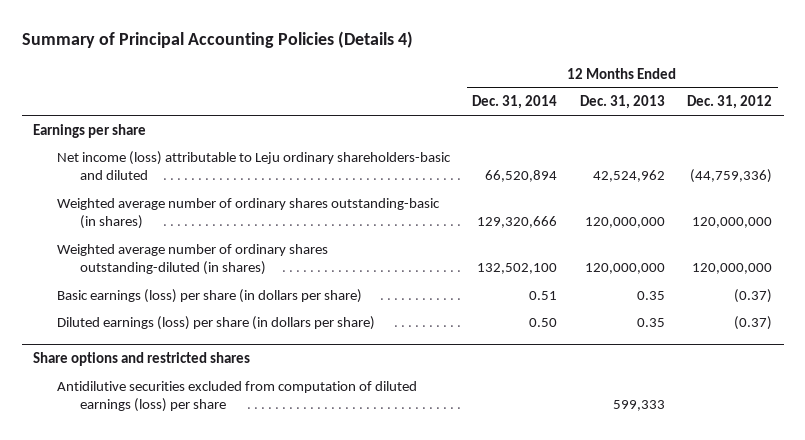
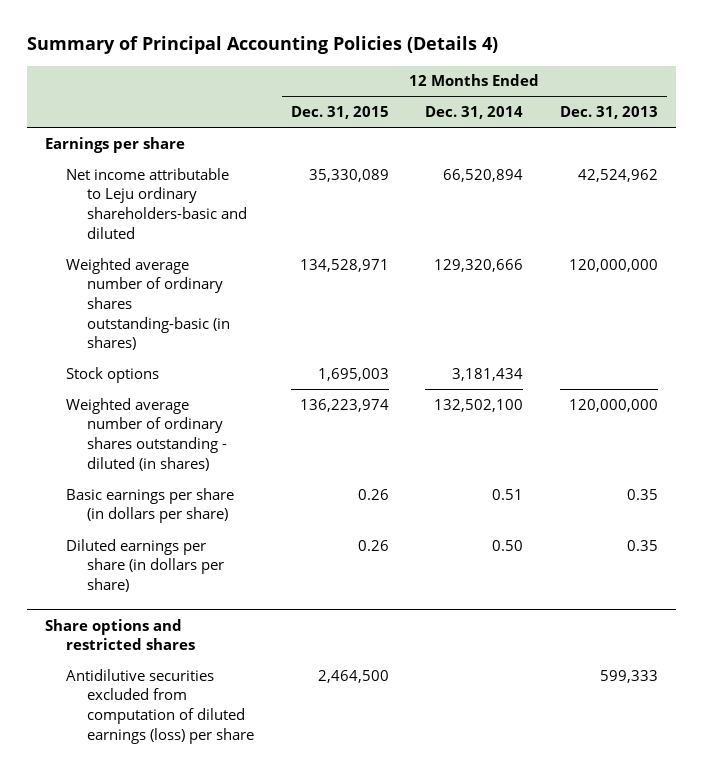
[687,95,773,110] Dec. 31, 2012 -> none
none -> [290,106,389,120] Dec. 31, 2015
[56,150,451,181] Net income (loss) attributable to Leju ordinary shareholders-basic and diluted -> [66,167,248,239] Net income attributable to Leju ordinary shareholders-basic and diluted
none -> [66,366,160,383] Stock options
[56,243,328,276] Weighted average number of ordinary shares outstanding-diluted (in shares) -> [66,397,228,471] Weighted average number of ordinary shares outstanding - diluted (in shares)
[56,288,362,303] Basic earnings (loss) per share (in dollars per share) -> [66,487,235,524] Basic earnings per share (in dollars per share)
[56,315,375,330] Diluted earnings (loss) per share (in dollars per share) -> [66,538,225,593] Diluted earnings per share (in dollars per share)

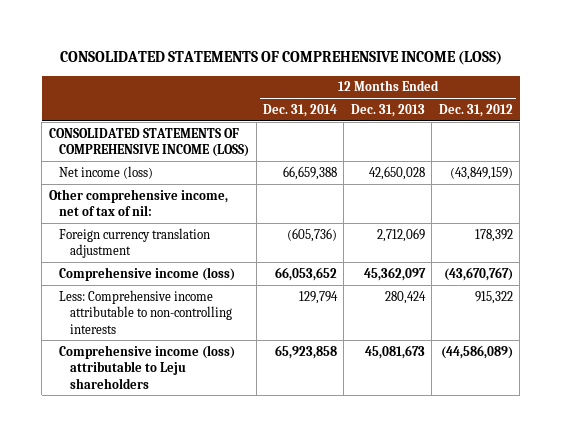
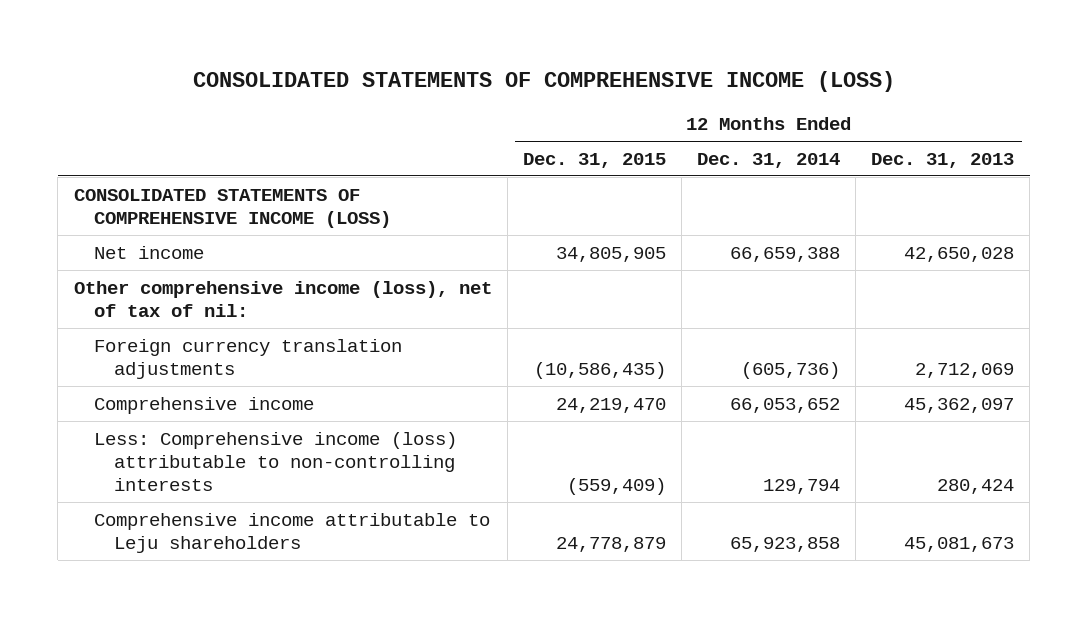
[438,103,513,117] Dec. 31, 2012 -> none
none -> [522,152,666,168] Dec. 31, 2015
[59,165,154,179] Net income (loss) -> [93,245,204,259] Net income
[48,188,228,217] Other comprehensive income, net of tax of nil: -> [73,280,492,317] Other comprehensive income (loss), net of tax of nil:
[59,227,211,259] Foreign currency translation adjustment -> [93,338,402,379] Foreign currency translation adjustments
[59,266,236,281] Comprehensive income (loss) -> [93,396,314,414] Comprehensive income
[59,289,232,334] Less: Comprehensive income attributable to non-controlling interests -> [93,431,457,491] Less: Comprehensive income (loss) attributable to non-controlling interests
[59,344,236,389] Comprehensive income (loss) attributable to Leju shareholders -> [93,512,490,553] Comprehensive income attributable to Leju shareholders

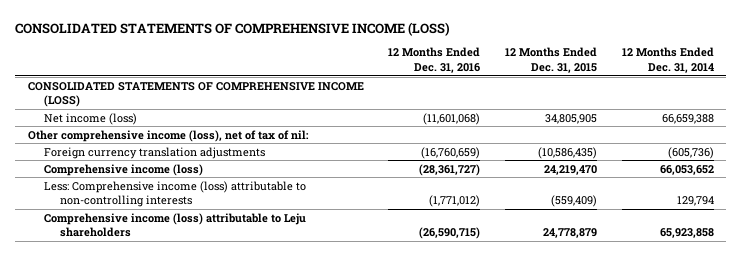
[871,152,1015,168] Dec. 31, 2013 -> none
none -> [388,47,481,73] 12 Months Ended Dec. 31, 2016
[93,245,204,259] Net income -> [43,112,137,125] Net income (loss)
[93,396,314,414] Comprehensive income -> [43,163,203,176] Comprehensive income (loss)
[93,512,490,553] Comprehensive income attributable to Leju shareholders -> [43,212,306,238] Comprehensive income (loss) attributable to Leju shareholders

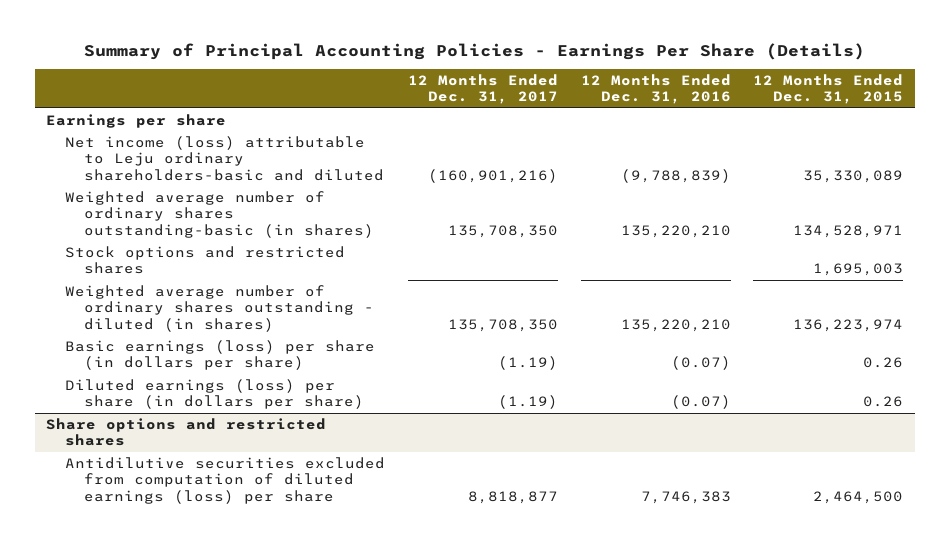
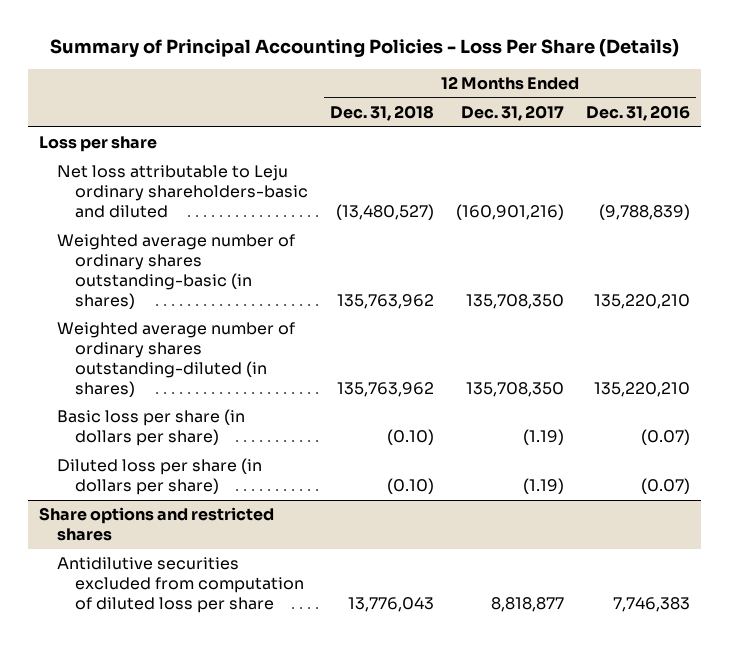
[83,42,865,60] Summary of Principal Accounting Policies - Earnings Per Share (Details) -> [49,38,679,57] Summary of Principal Accounting Policies - Loss Per Share (Details)
[753,73,904,105] 12 Months Ended Dec. 31, 2015 -> none
none -> [329,104,434,121] Dec. 31, 2018
[46,113,227,128] Earnings per share -> [39,136,158,153] Loss per share
[65,135,384,182] Net income (loss) attributable to Leju ordinary shareholders-basic and diluted -> [57,165,308,218] Net loss attributable to Leju ordinary shareholders-basic and diluted
[65,245,346,275] Stock options and restricted shares -> none
[65,284,374,333] Weighted average number of ordinary shares outstanding - diluted (in shares) -> [57,322,296,397] Weighted average number of ordinary shares outstanding-diluted (in shares)
[65,339,376,371] Basic earnings (loss) per share (in dollars per share) -> [57,409,246,447] Basic loss per share (in dollars per share)
[65,378,364,410] Diluted earnings (loss) per share (in dollars per share) -> [57,458,263,496] Diluted loss per share (in dollars per share)
[65,456,386,505] Antidilutive securities excluded from computation of diluted earnings (loss) per share -> [57,557,304,613] Antidilutive securities excluded from computation of diluted loss per share

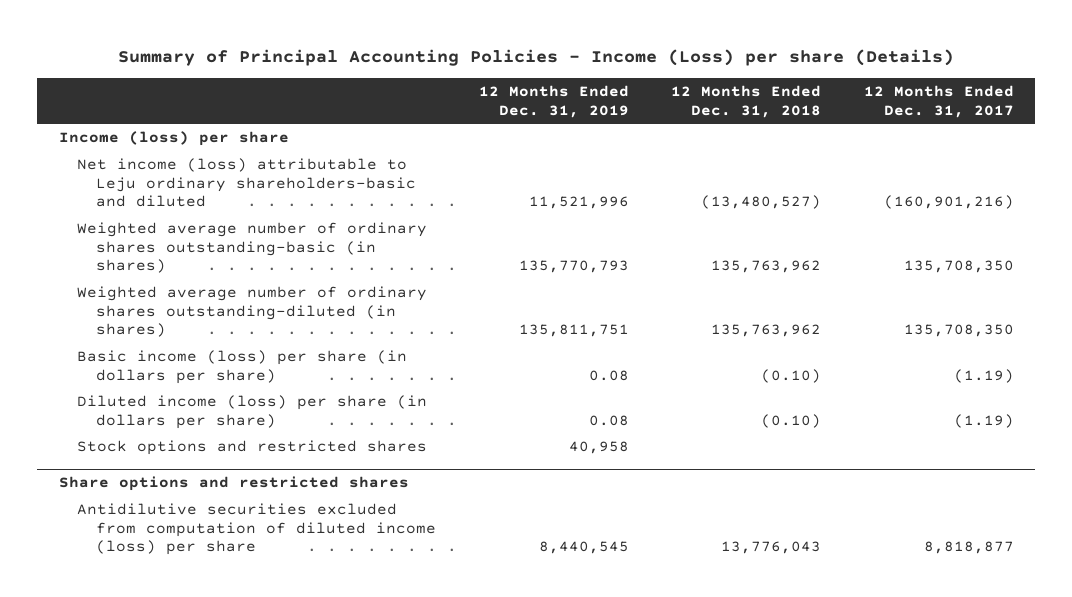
[49,38,679,57] Summary of Principal Accounting Policies - Loss Per Share (Details) -> [118,49,955,67] Summary of Principal Accounting Policies - Income (Loss) per share (Details)
[586,104,691,121] Dec. 31, 2016 -> none
none -> [478,85,629,118] 12 Months Ended Dec. 31, 2019
[39,136,158,153] Loss per share -> [58,131,289,147] Income (loss) per share
[57,165,308,218] Net loss attributable to Leju ordinary shareholders-basic and diluted -> [77,158,416,208] Net income (loss) attributable to Leju ordinary shareholders-basic and diluted
[57,409,246,447] Basic loss per share (in dollars per share) -> [77,350,408,384] Basic income (loss) per share (in dollars per share)
[57,458,263,496] Diluted loss per share (in dollars per share) -> [77,395,428,429] Diluted income (loss) per share (in dollars per share)
none -> [77,440,428,456] Stock options and restricted shares
[57,557,304,613] Antidilutive securities excluded from computation of diluted loss per share -> [77,503,436,556] Antidilutive securities excluded from computation of diluted income (loss) per share

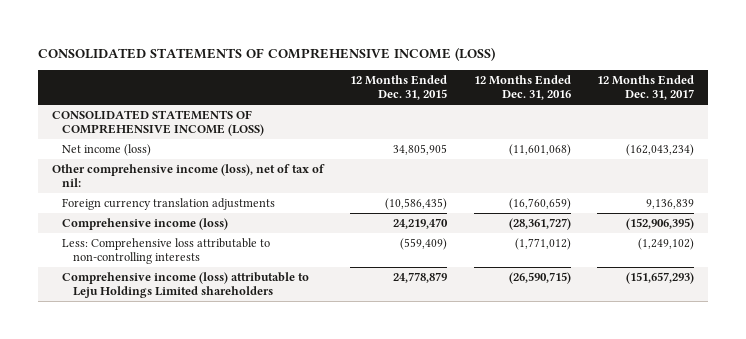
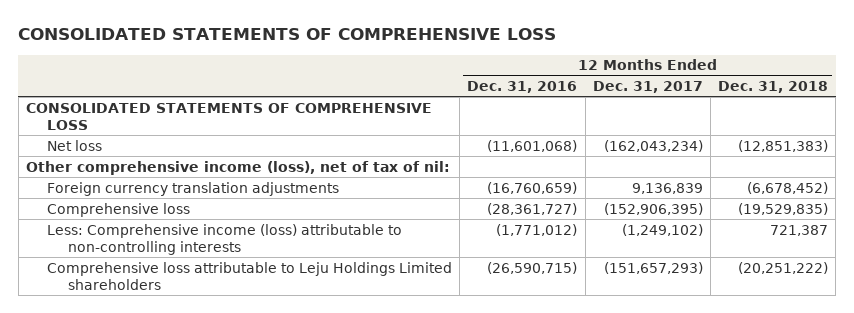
[38,46,496,61] CONSOLIDATED STATEMENTS OF COMPREHENSIVE INCOME (LOSS) -> [18,28,557,41] CONSOLIDATED STATEMENTS OF COMPREHENSIVE LOSS
[350,74,448,101] 12 Months Ended Dec. 31, 2015 -> none
none -> [718,80,829,93] Dec. 31, 2018
[51,109,265,137] CONSOLIDATED STATEMENTS OF COMPREHENSIVE INCOME (LOSS) -> [26,102,433,130] CONSOLIDATED STATEMENTS OF COMPREHENSIVE LOSS
[62,143,152,156] Net income (loss) -> [46,139,102,151] Net loss
[62,217,229,230] Comprehensive income (loss) -> [46,202,190,217] Comprehensive loss
[62,237,271,265] Less: Comprehensive loss attributable to non-controlling interests -> [46,223,402,255] Less: Comprehensive income (loss) attributable to non-controlling interests
[62,271,310,299] Comprehensive income (loss) attributable to Leju Holdings Limited shareholders -> [46,261,452,290] Comprehensive loss attributable to Leju Holdings Limited shareholders

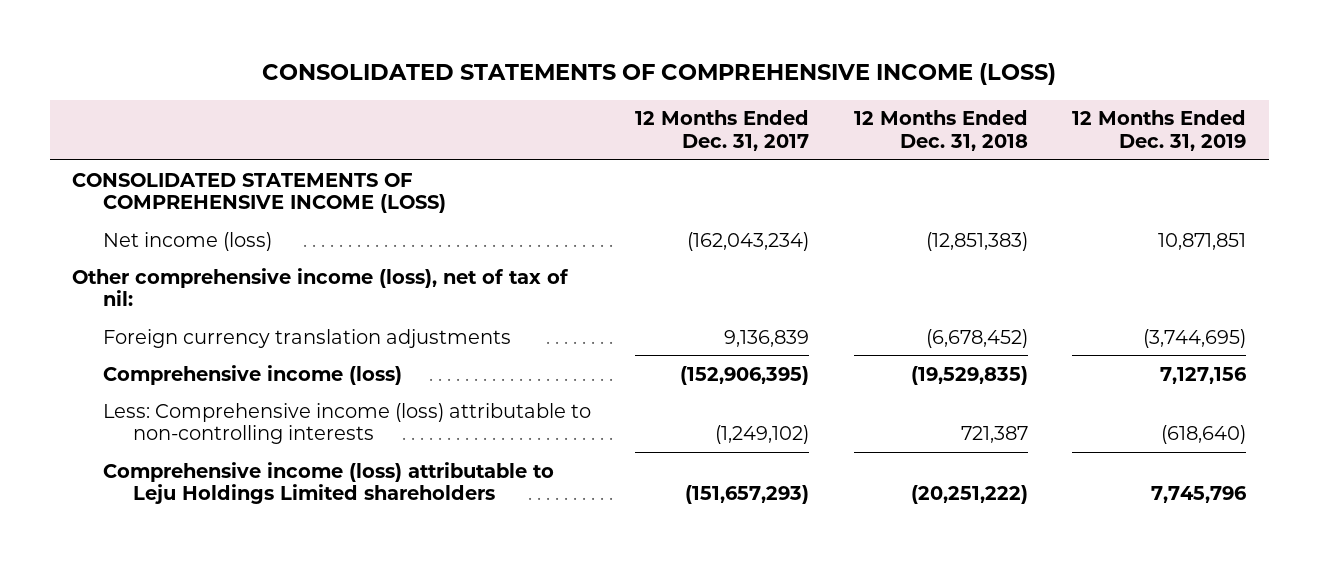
[18,28,557,41] CONSOLIDATED STATEMENTS OF COMPREHENSIVE LOSS -> [262,63,1057,86] CONSOLIDATED STATEMENTS OF COMPREHENSIVE INCOME (LOSS)
[467,80,578,93] Dec. 31, 2016 -> none
none -> [1072,110,1247,151] 12 Months Ended Dec. 31, 2019
[26,102,433,130] CONSOLIDATED STATEMENTS OF COMPREHENSIVE LOSS -> [72,172,446,214] CONSOLIDATED STATEMENTS OF COMPREHENSIVE INCOME (LOSS)
[46,139,102,151] Net loss -> [102,231,272,251] Net income (loss)
[46,202,190,217] Comprehensive loss -> [102,364,402,385] Comprehensive income (loss)
[46,261,452,290] Comprehensive loss attributable to Leju Holdings Limited shareholders -> [102,461,554,505] Comprehensive income (loss) attributable to Leju Holdings Limited shareholders

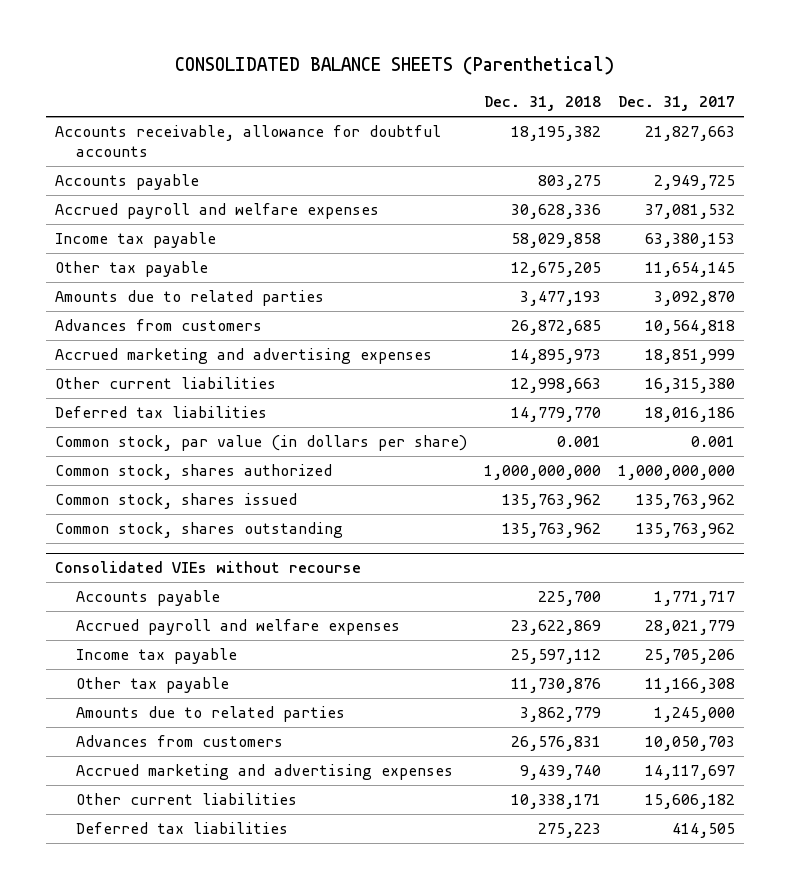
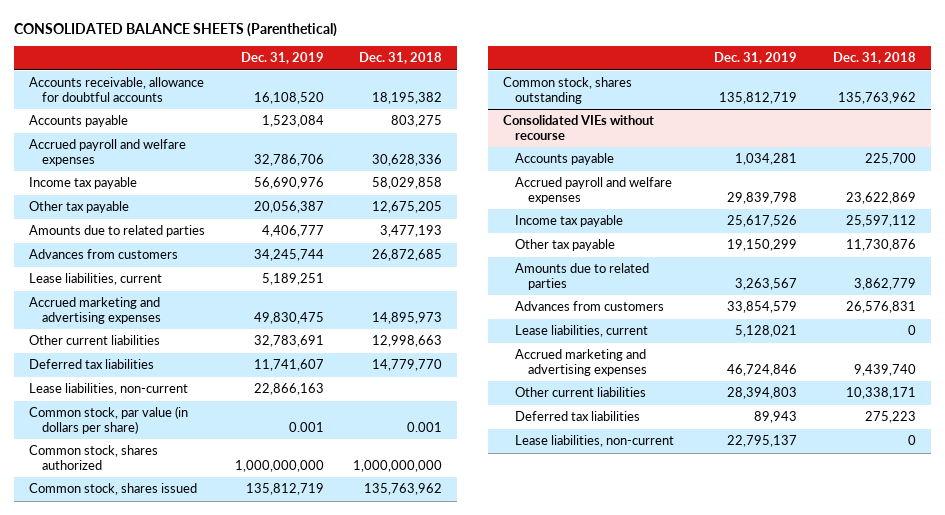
[617,96,735,112] Dec. 31, 2017 -> none
none -> [240,52,324,65] Dec. 31, 2019
none -> [29,273,163,286] Lease liabilities, current
none -> [29,383,189,396] Lease liabilities, non-current
none -> [515,325,649,338] Lease liabilities, current
none -> [515,435,675,448] Lease liabilities, non-current

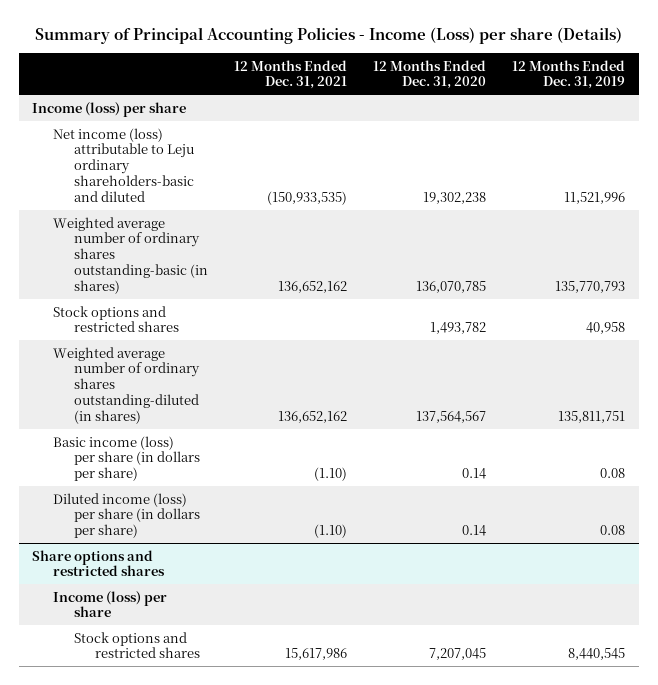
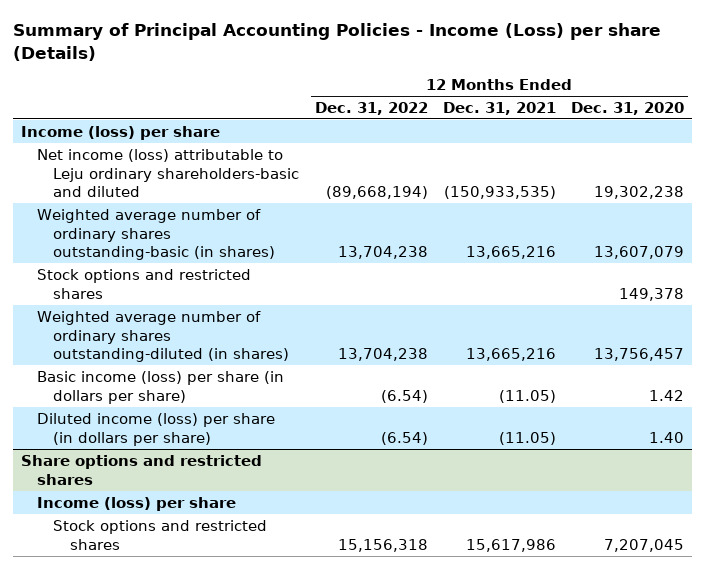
[512,59,626,90] 12 Months Ended Dec. 31, 2019 -> none
none -> [314,101,428,115] Dec. 31, 2022
[278,280,348,293] 136,652,162 -> [465,246,556,260] 13,665,216
[416,280,487,293] 136,070,785 -> [594,246,685,260] 13,607,079
[430,322,487,335] 1,493,782 -> [619,287,685,301] 149,378
[278,410,348,423] 136,652,162 -> [465,348,556,362] 13,665,216
[416,410,487,423] 137,564,567 -> [594,348,685,362] 13,756,457
[314,467,348,482] (1.10) -> [498,389,556,403] (11.05)
[462,468,487,480] 0.14 -> [649,389,685,401] 1.42
[314,524,348,539] (1.10) -> [498,431,556,445] (11.05)
[462,525,487,537] 0.14 -> [649,431,685,443] 1.40

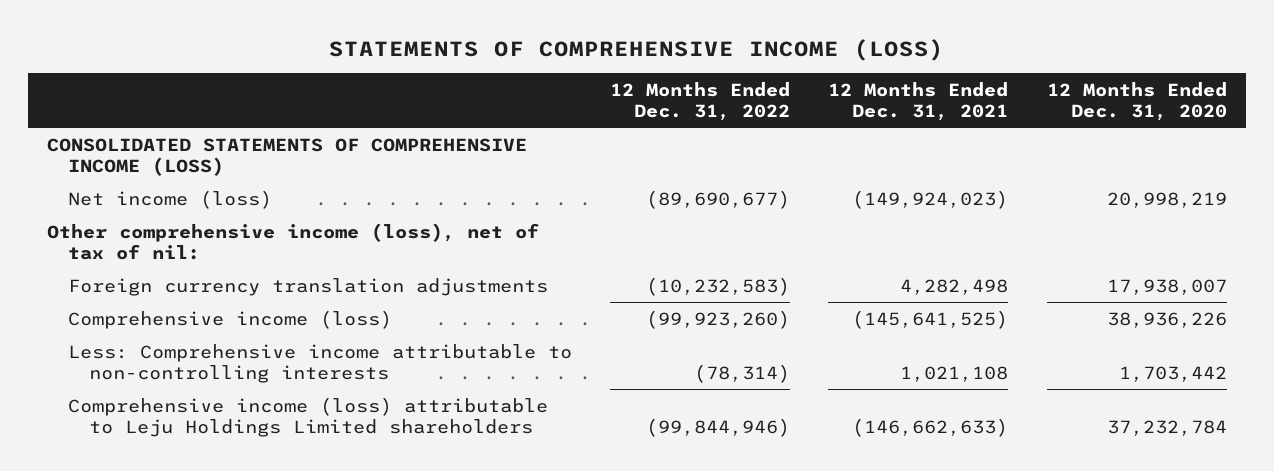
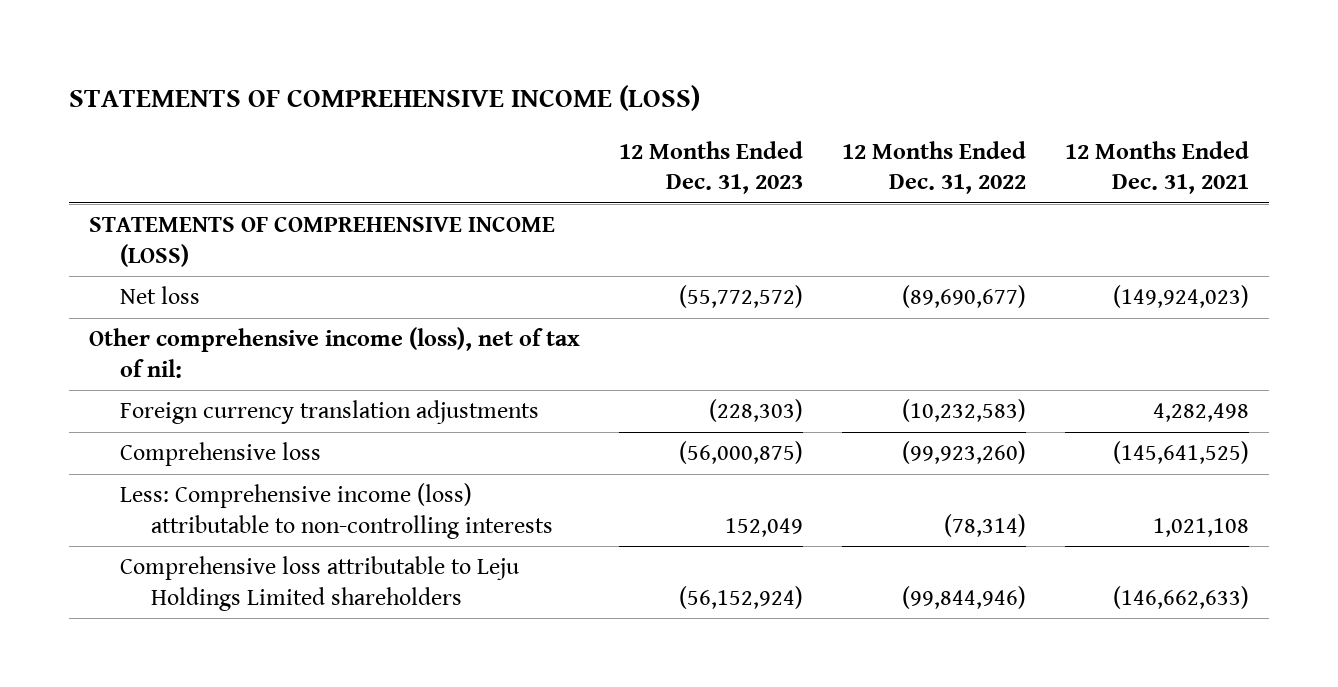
[1046,81,1227,121] 12 Months Ended Dec. 31, 2020 -> none
none -> [619,141,804,195] 12 Months Ended Dec. 31, 2023
[47,137,528,176] CONSOLIDATED STATEMENTS OF COMPREHENSIVE INCOME (LOSS) -> [89,217,556,267] STATEMENTS OF COMPREHENSIVE INCOME (LOSS)
[67,189,272,209] Net income (loss) -> [120,286,201,305] Net loss
[67,309,392,329] Comprehensive income (loss) -> [120,442,322,467] Comprehensive loss
[67,343,572,383] Less: Comprehensive income attributable to non-controlling interests -> [120,483,554,539] Less: Comprehensive income (loss) attributable to non-controlling interests
[67,396,548,437] Comprehensive income (loss) attributable to Leju Holdings Limited shareholders -> [120,556,520,611] Comprehensive loss attributable to Leju Holdings Limited shareholders

